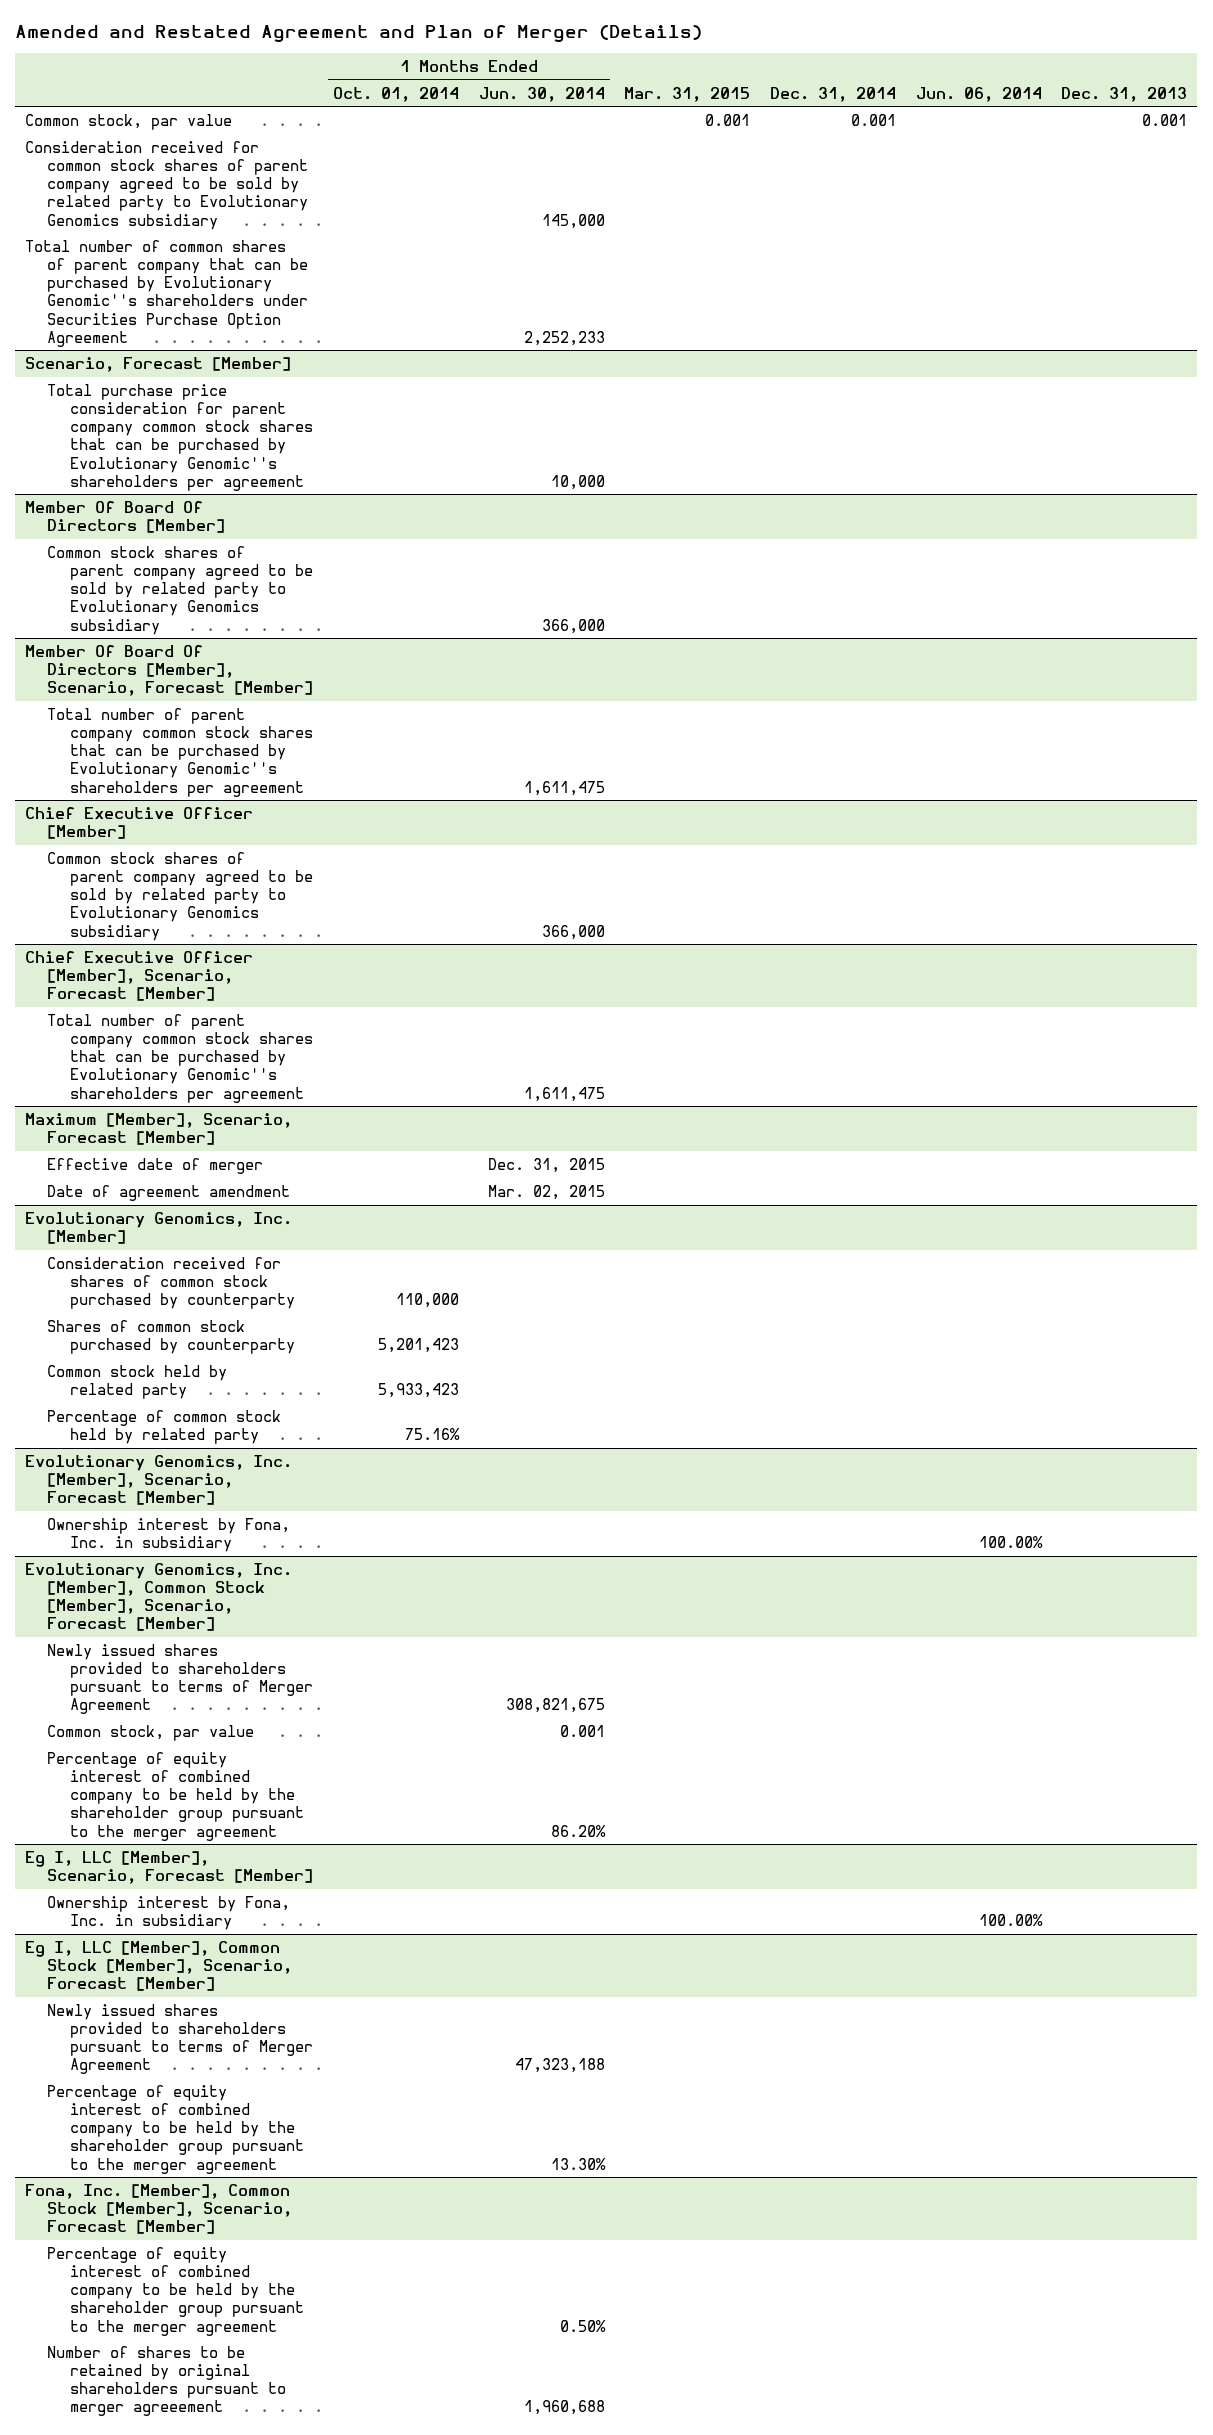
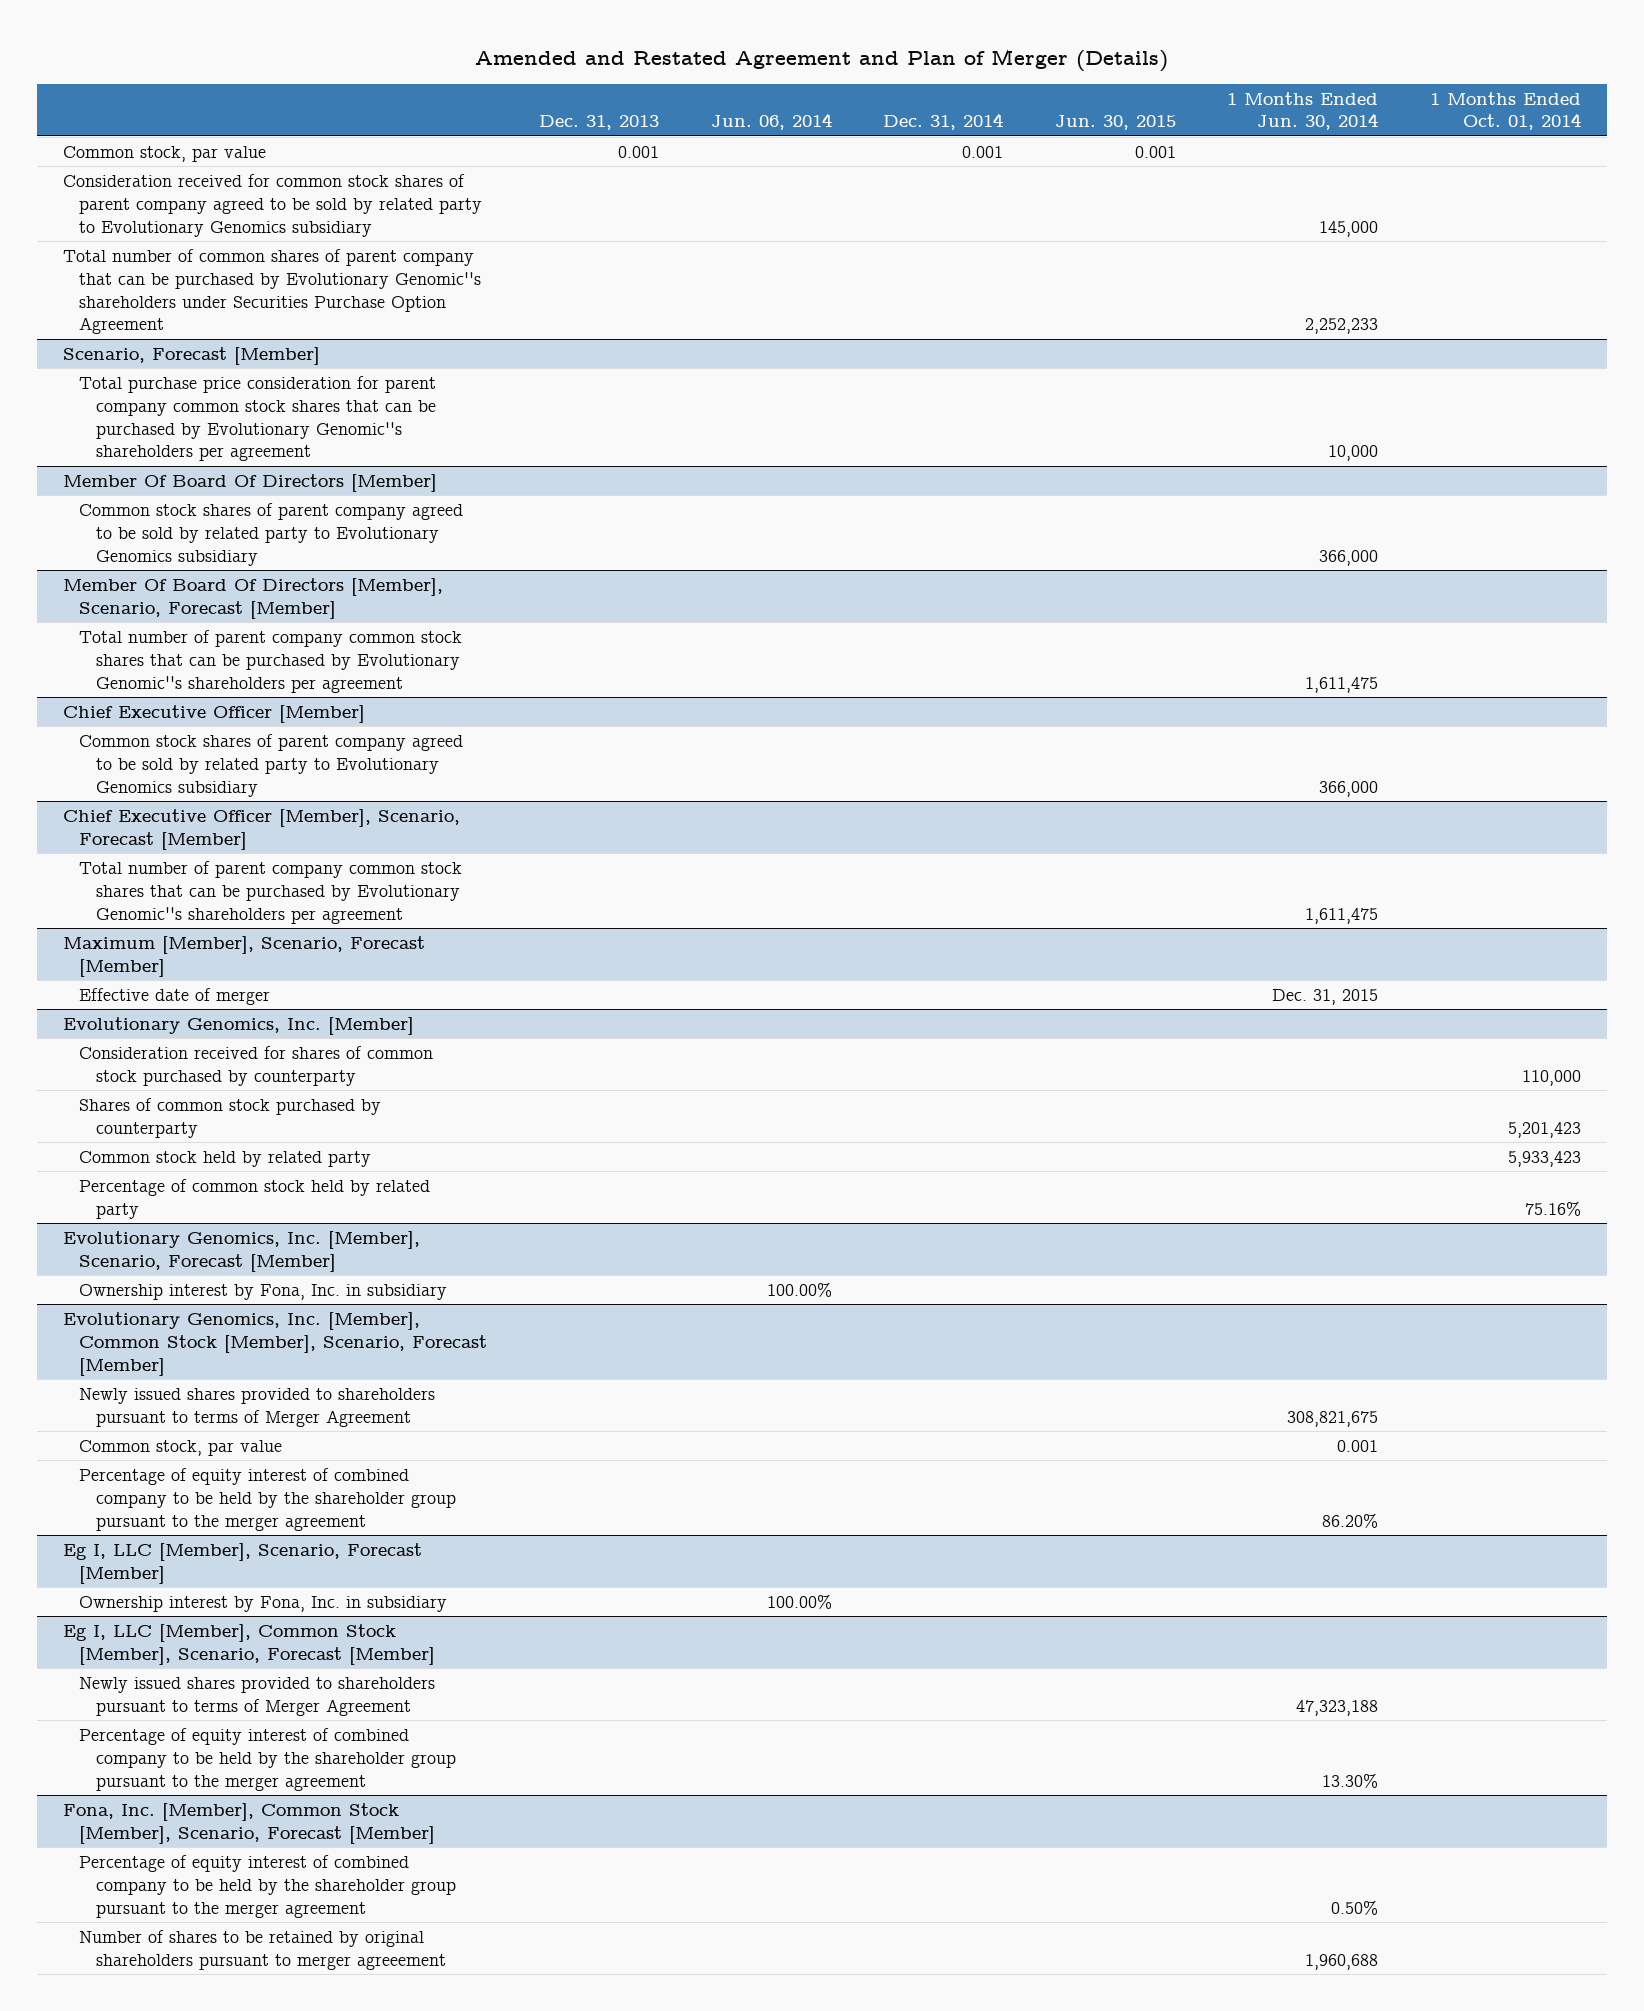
[624,86,751,102] Mar. 31, 2015 -> none
none -> [1054,115,1176,131] Jun. 30, 2015
[47,1184,291,1201] Date of agreement amendment -> none

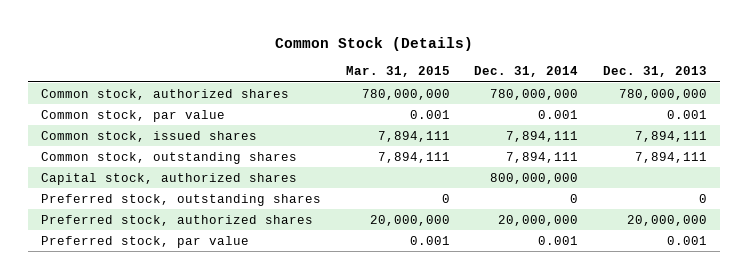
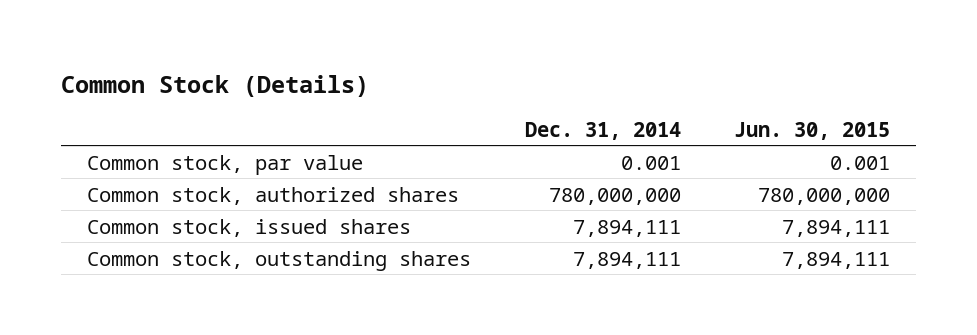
[345,66,450,78] Mar. 31, 2015 -> none
[603,66,708,78] Dec. 31, 2013 -> none
none -> [733,121,890,140] Jun. 30, 2015
[40,88,289,100] Common stock, authorized shares -> [87,186,460,205] Common stock, authorized shares
[40,172,297,185] Capital stock, authorized shares -> none
[40,193,321,206] Preferred stock, outstanding shares -> none
[40,214,313,226] Preferred stock, authorized shares -> none
[40,235,249,248] Preferred stock, par value -> none

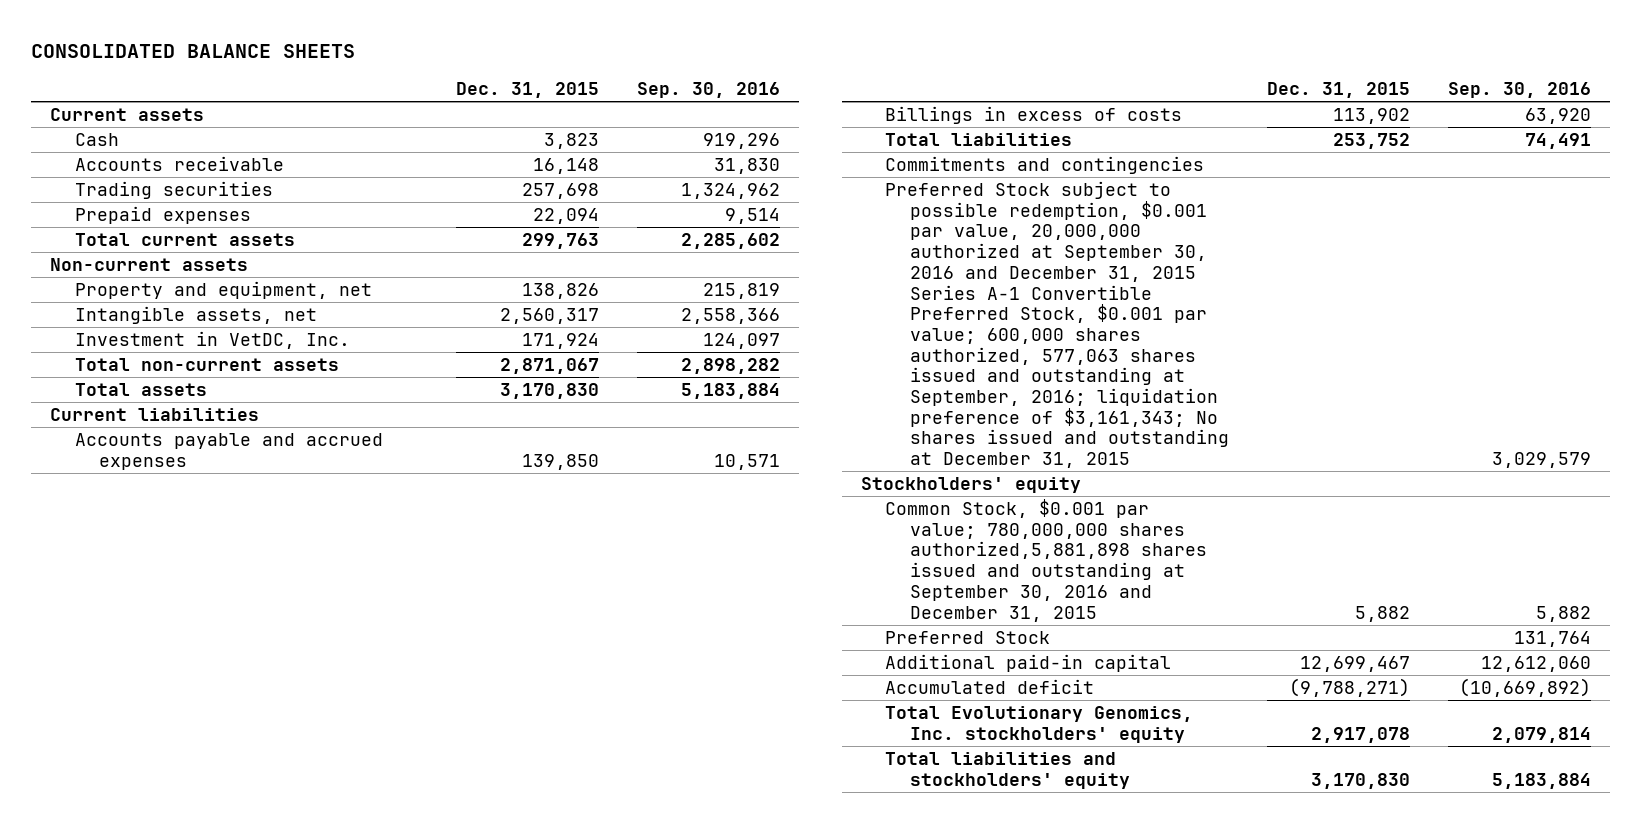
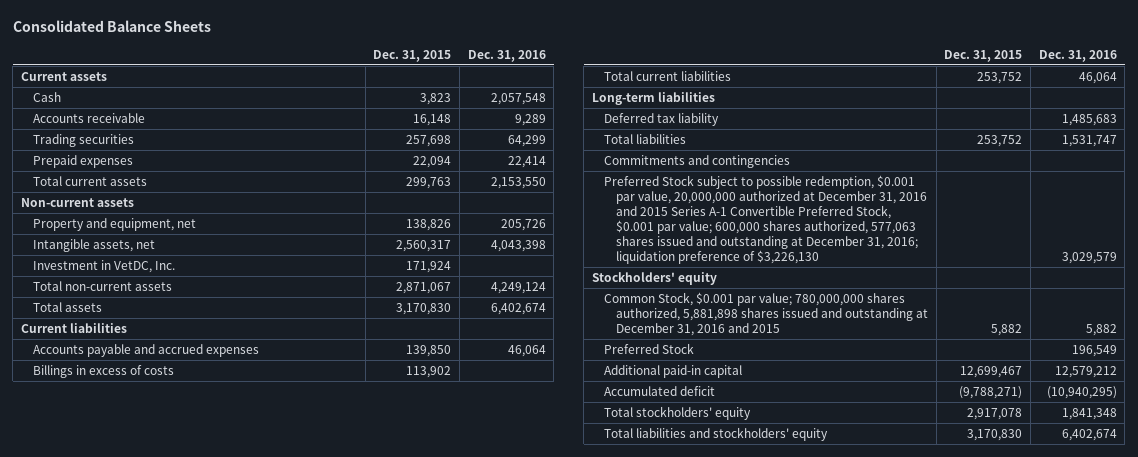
[31,44,356,59] CONSOLIDATED BALANCE SHEETS -> [12,19,211,32] Consolidated Balance Sheets
[636,81,780,98] Sep. 30, 2016 -> none
none -> [467,49,546,62] Dec. 31, 2016
none -> [604,71,732,82] Total current liabilities
none -> [592,92,716,106] Long-term liabilities
none -> [604,113,720,127] Deferred tax liability
[885,181,1229,469] Preferred Stock subject to possible redemption, $0.001 par value, 20,000,000 authorized at September 30, 2016 and December 31, 2015 Series A-1 Convertible Preferred Stock, $0.001 par value; 600,000 shares authorized, 577,063 shares issued and outstanding at September, 2016; liquidation preference of $3,161,343; No shares issued and outstanding at December 31, 2015 -> [604,175,928,264] Preferred Stock subject to possible redemption, $0.001 par value, 20,000,000 authorized at December 31, 2016 and 2015 Series A-1 Convertible Preferred Stock, $0.001 par value; 600,000 shares authorized, 577,063 shares issued and outstanding at December 31, 2016; liquidation preference of $3,226,130
[885,499,1207,622] Common Stock, $0.001 par value; 780,000,000 shares authorized,5,881,898 shares issued and outstanding at September 30, 2016 and December 31, 2015 -> [604,292,929,336] Common Stock, $0.001 par value; 780,000,000 shares authorized, 5,881,898 shares issued and outstanding at December 31, 2016 and 2015
[885,706,1194,743] Total Evolutionary Genomics, Inc. stockholders' equity -> [604,406,752,421] Total stockholders' equity

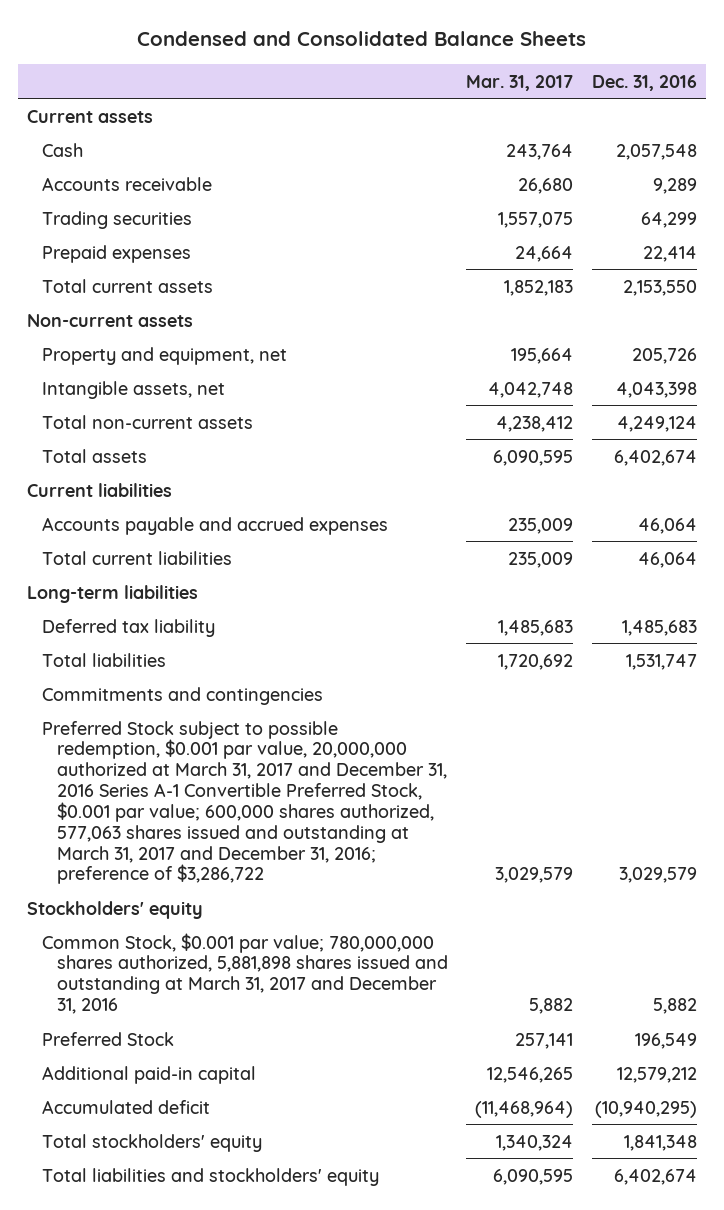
[12,19,211,32] Consolidated Balance Sheets -> [137,31,587,47] Condensed and Consolidated Balance Sheets
[373,49,452,62] Dec. 31, 2015 -> none
none -> [466,74,574,91] Mar. 31, 2017
[32,260,175,274] Investment in VetDC, Inc. -> none
[32,365,174,379] Billings in excess of costs -> none
[604,175,928,264] Preferred Stock subject to possible redemption, $0.001 par value, 20,000,000 authorized at December 31, 2016 and 2015 Series A-1 Convertible Preferred Stock, $0.001 par value; 600,000 shares authorized, 577,063 shares issued and outstanding at December 31, 2016; liquidation preference of $3,226,130 -> [42,720,447,885] Preferred Stock subject to possible redemption, $0.001 par value, 20,000,000 authorized at March 31, 2017 and December 31, 2016 Series A-1 Convertible Preferred Stock, $0.001 par value; 600,000 shares authorized, 577,063 shares issued and outstanding at March 31, 2017 and December 31, 2016; preference of $3,286,722
[604,292,929,336] Common Stock, $0.001 par value; 780,000,000 shares authorized, 5,881,898 shares issued and outstanding at December 31, 2016 and 2015 -> [42,932,448,1015] Common Stock, $0.001 par value; 780,000,000 shares authorized, 5,881,898 shares issued and outstanding at March 31, 2017 and December 31, 2016

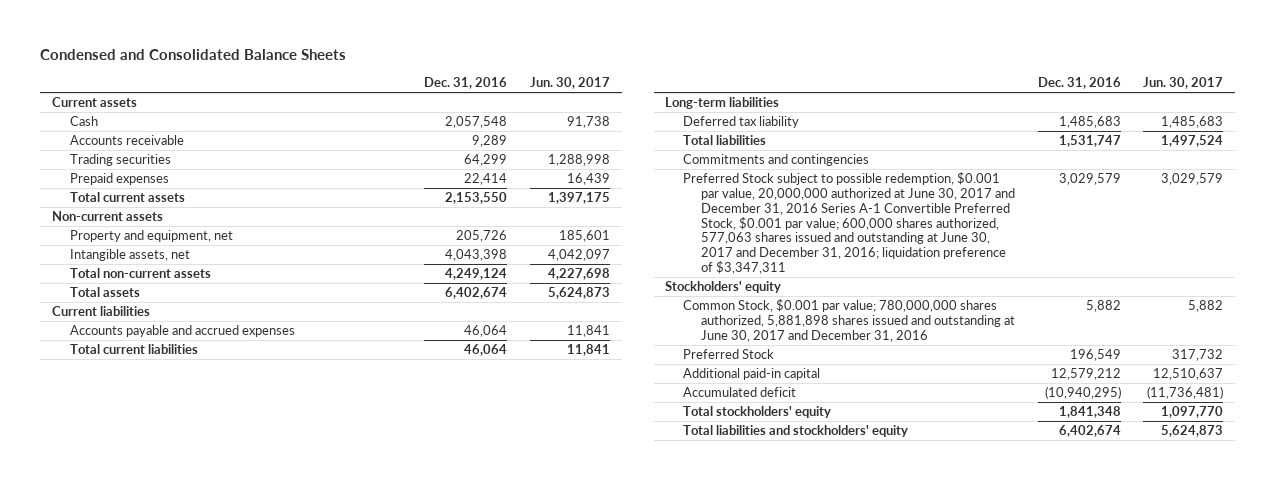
[466,74,574,91] Mar. 31, 2017 -> none
none -> [530,77,611,90] Jun. 30, 2017
[42,720,447,885] Preferred Stock subject to possible redemption, $0.001 par value, 20,000,000 authorized at March 31, 2017 and December 31, 2016 Series A-1 Convertible Preferred Stock, $0.001 par value; 600,000 shares authorized, 577,063 shares issued and outstanding at March 31, 2017 and December 31, 2016; preference of $3,286,722 -> [682,172,1015,274] Preferred Stock subject to possible redemption, $0.001 par value, 20,000,000 authorized at June 30, 2017 and December 31, 2016 Series A-1 Convertible Preferred Stock, $0.001 par value; 600,000 shares authorized, 577,063 shares issued and outstanding at June 30, 2017 and December 31, 2016; liquidation preference of $3,347,311
[42,932,448,1015] Common Stock, $0.001 par value; 780,000,000 shares authorized, 5,881,898 shares issued and outstanding at March 31, 2017 and December 31, 2016 -> [682,299,1015,342] Common Stock, $0.001 par value; 780,000,000 shares authorized, 5,881,898 shares issued and outstanding at June 30, 2017 and December 31, 2016

